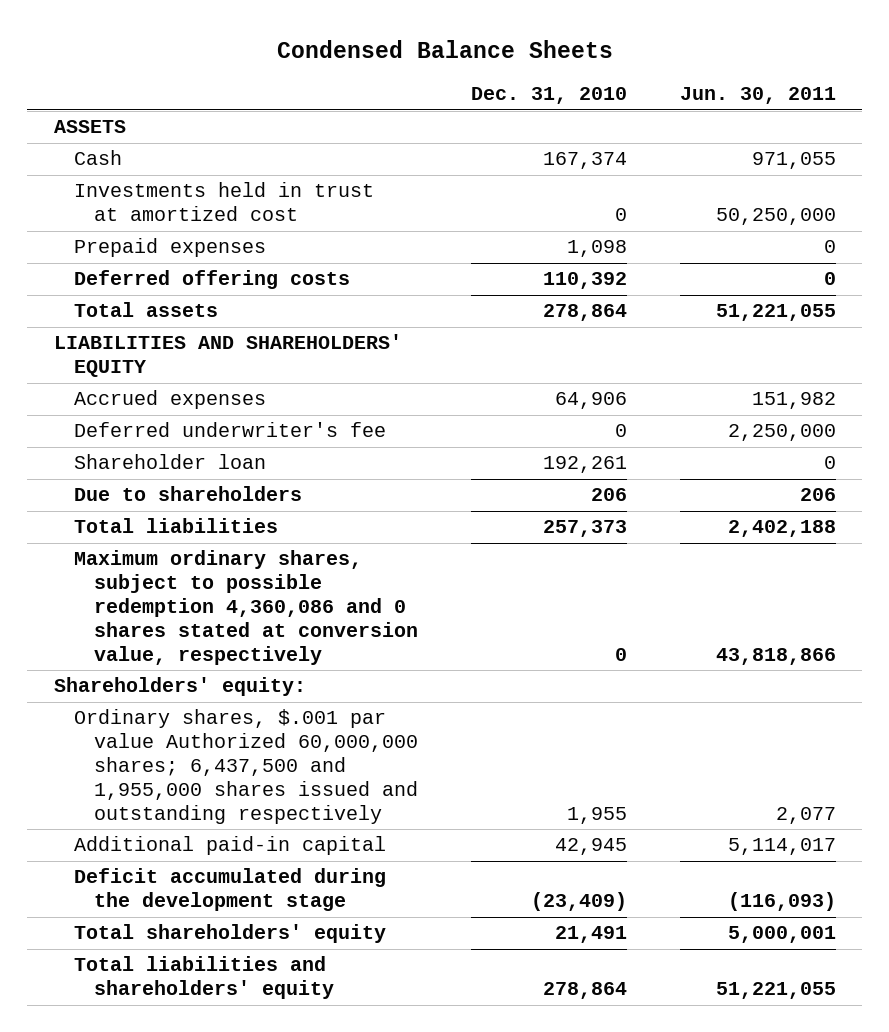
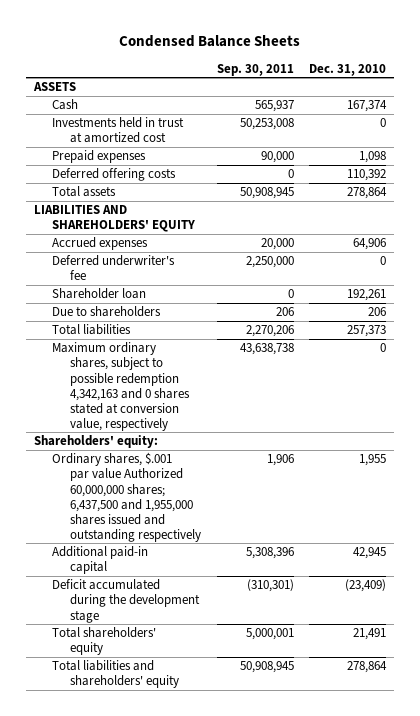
[679,87,836,105] Jun. 30, 2011 -> none
none -> [216,63,294,76] Sep. 30, 2011
[73,550,419,665] Maximum ordinary shares, subject to possible redemption 4,360,086 and 0 shares stated at conversion value, respectively -> [51,342,190,431] Maximum ordinary shares, subject to possible redemption 4,342,163 and 0 shares stated at conversion value, respectively

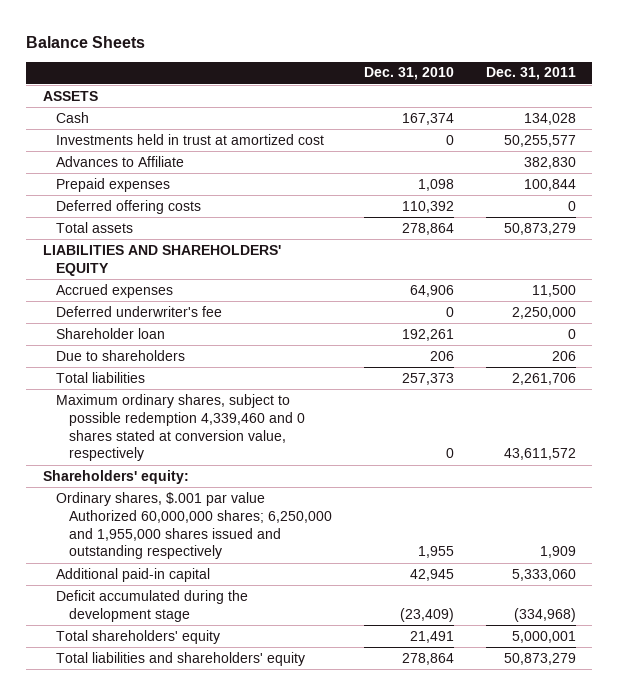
[119,35,301,48] Condensed Balance Sheets -> [26,35,146,48] Balance Sheets
[216,63,294,76] Sep. 30, 2011 -> none
none -> [486,67,577,81] Dec. 31, 2011
none -> [55,155,184,167] Advances to Affiliate
[51,342,190,431] Maximum ordinary shares, subject to possible redemption 4,342,163 and 0 shares stated at conversion value, respectively -> [55,393,305,462] Maximum ordinary shares, subject to possible redemption 4,339,460 and 0 shares stated at conversion value, respectively
[51,452,201,542] Ordinary shares, $.001 par value Authorized 60,000,000 shares; 6,437,500 and 1,955,000 shares issued and outstanding respectively -> [55,491,332,560] Ordinary shares, $.001 par value Authorized 60,000,000 shares; 6,250,000 and 1,955,000 shares issued and outstanding respectively

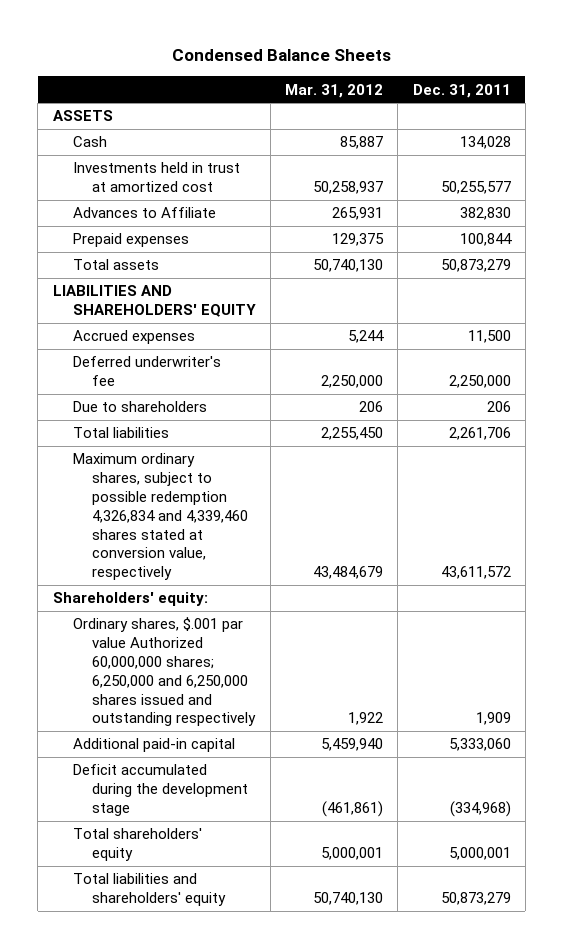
[26,35,146,48] Balance Sheets -> [171,49,391,62] Condensed Balance Sheets
[364,67,455,81] Dec. 31, 2010 -> none
none -> [285,83,384,98] Mar. 31, 2012
[55,199,201,214] Deferred offering costs -> none
[55,327,165,339] Shareholder loan -> none
[55,393,305,462] Maximum ordinary shares, subject to possible redemption 4,339,460 and 0 shares stated at conversion value, respectively -> [72,453,249,581] Maximum ordinary shares, subject to possible redemption 4,326,834 and 4,339,460 shares stated at conversion value, respectively
[55,491,332,560] Ordinary shares, $.001 par value Authorized 60,000,000 shares; 6,250,000 and 1,955,000 shares issued and outstanding respectively -> [72,617,257,727] Ordinary shares, $.001 par value Authorized 60,000,000 shares; 6,250,000 and 6,250,000 shares issued and outstanding respectively

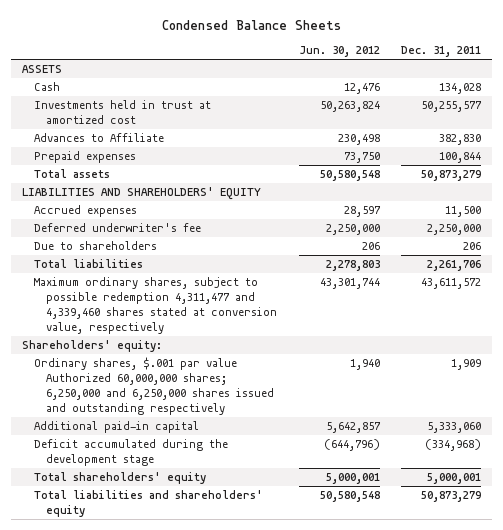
[285,83,384,98] Mar. 31, 2012 -> none
none -> [298,46,380,58] Jun. 30, 2012
[72,453,249,581] Maximum ordinary shares, subject to possible redemption 4,326,834 and 4,339,460 shares stated at conversion value, respectively -> [33,277,277,334] Maximum ordinary shares, subject to possible redemption 4,311,477 and 4,339,460 shares stated at conversion value, respectively

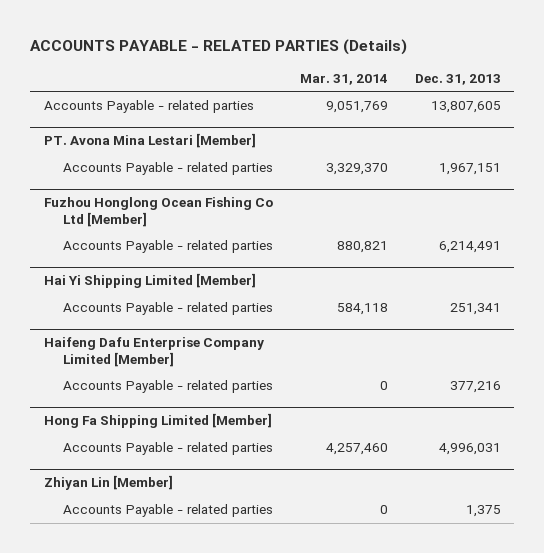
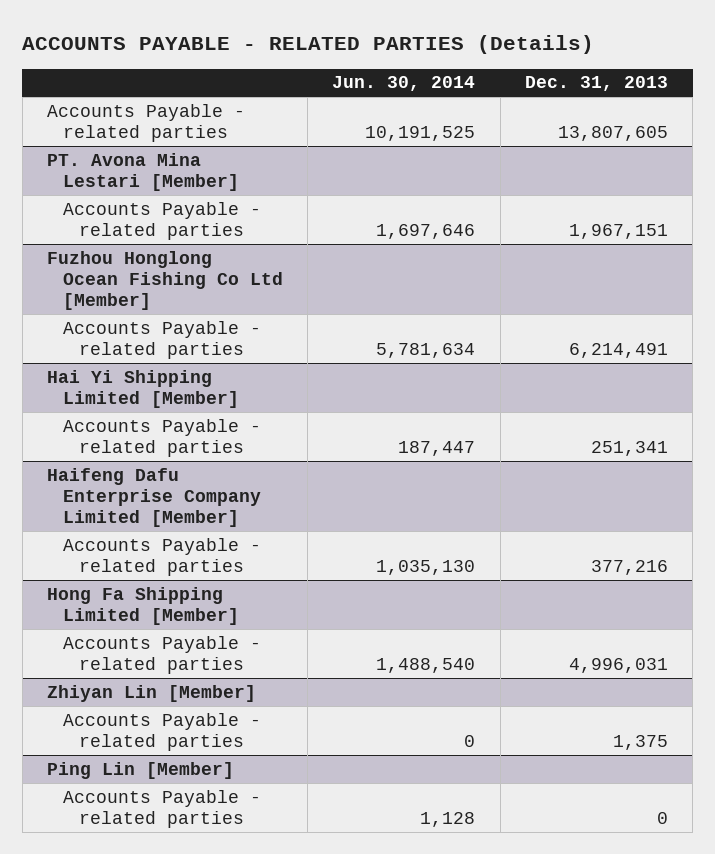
[299,73,388,85] Mar. 31, 2014 -> none
none -> [332,76,476,92] Jun. 30, 2014
none -> [46,761,234,779] Ping Lin [Member]
none -> [63,789,262,829] Accounts Payable - related parties

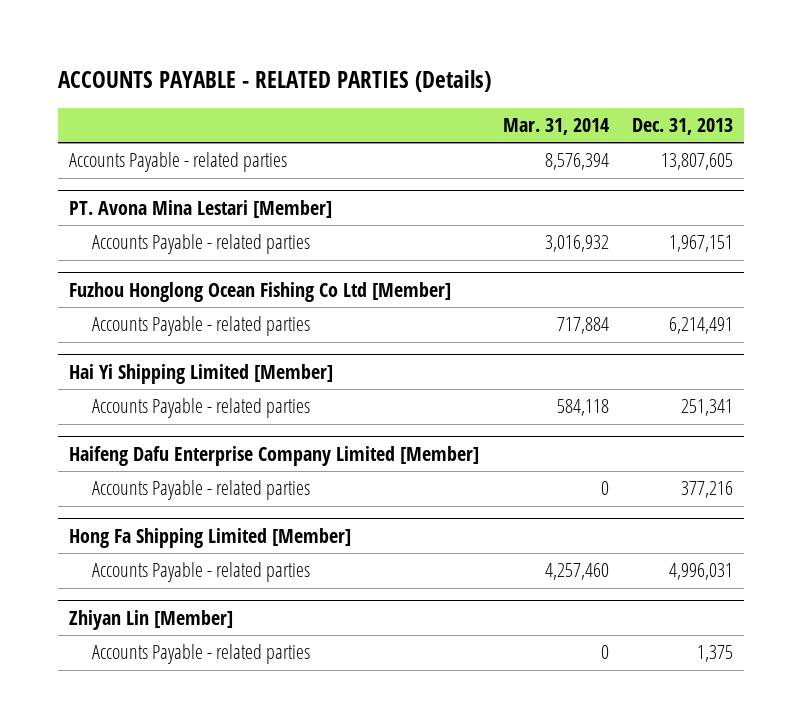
[332,76,476,92] Jun. 30, 2014 -> none
none -> [502,117,609,135] Mar. 31, 2014
[46,761,234,779] Ping Lin [Member] -> none
[63,789,262,829] Accounts Payable - related parties -> none

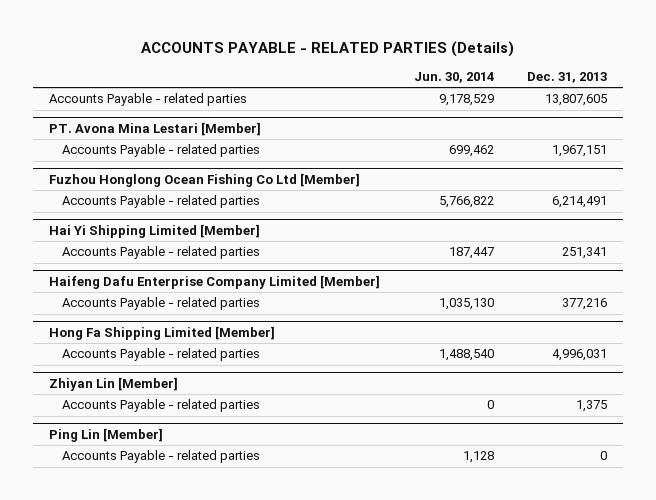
[502,117,609,135] Mar. 31, 2014 -> none
none -> [413,72,494,84] Jun. 30, 2014
none -> [49,427,164,442] Ping Lin [Member]
none -> [61,450,260,464] Accounts Payable - related parties

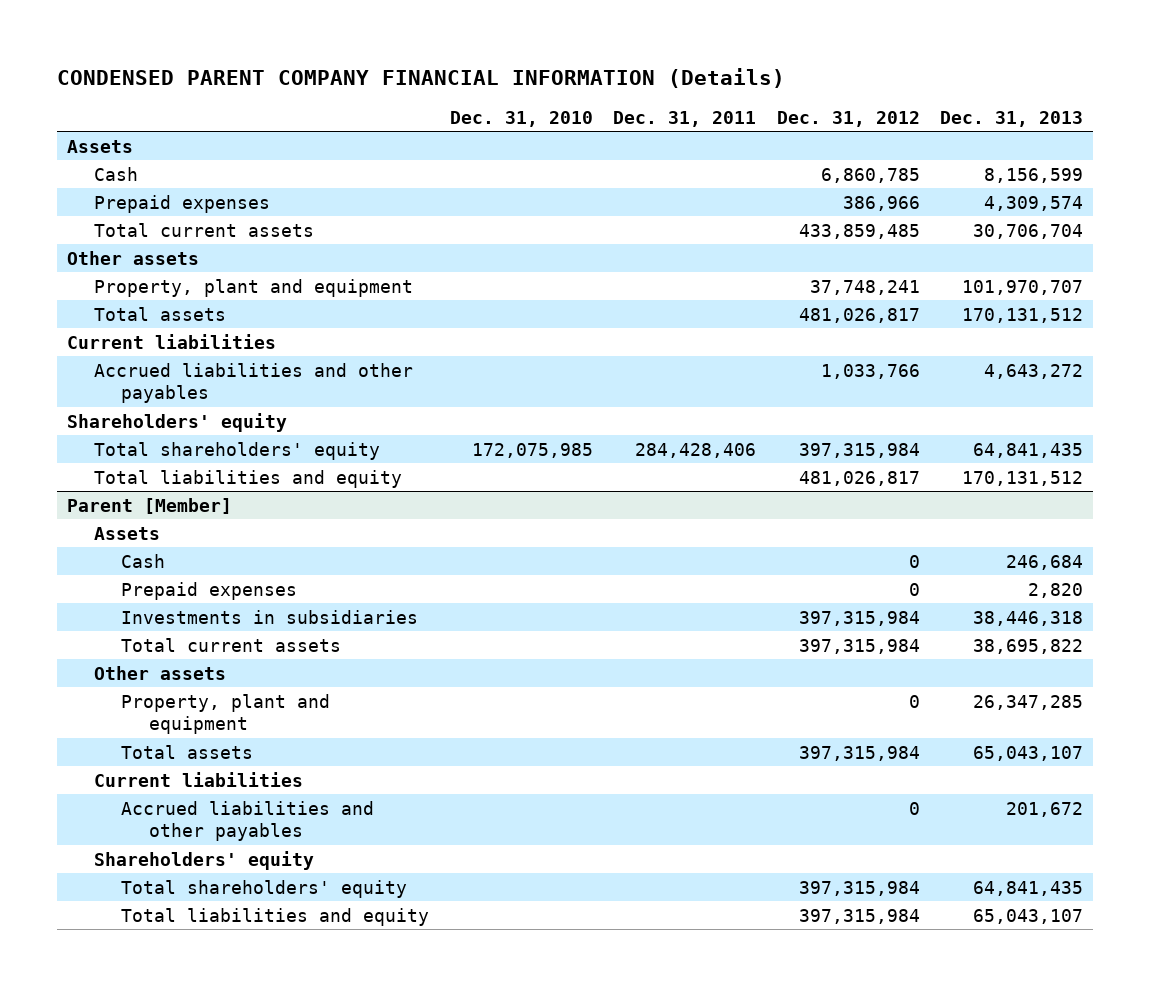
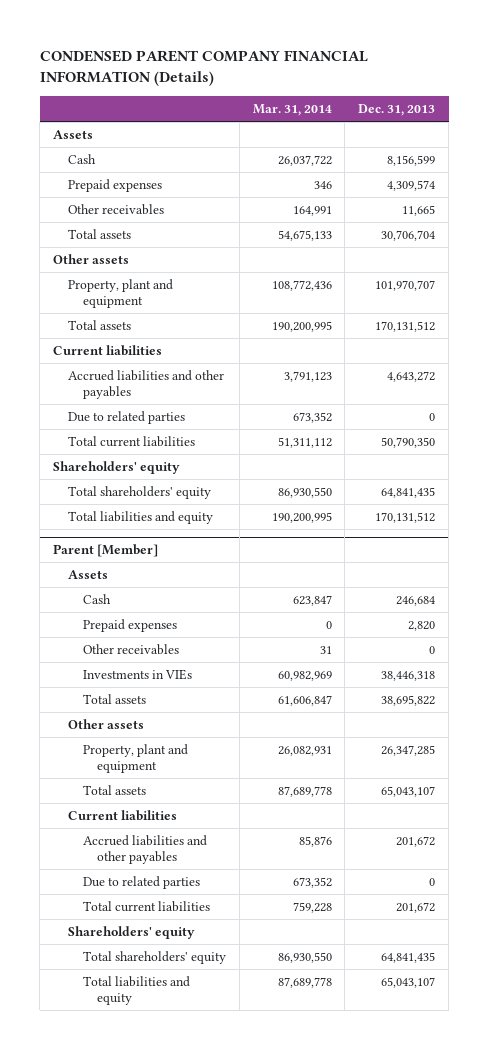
[449,111,593,128] Dec. 31, 2010 -> none
[613,111,757,128] Dec. 31, 2011 -> none
[776,111,920,128] Dec. 31, 2012 -> none
none -> [252,103,332,116] Mar. 31, 2014
none -> [67,203,164,215] Other receivables
[94,222,315,237] Total current assets -> [67,228,131,239] Total assets
none -> [67,410,185,424] Due to related parties
none -> [67,435,195,447] Total current liabilities
none -> [82,643,179,655] Other receivables
[121,609,419,624] Investments in subsidiaries -> [82,668,192,680] Investments in VIEs
[121,637,342,652] Total current assets -> [82,693,146,704] Total assets
none -> [82,875,200,889] Due to related parties
none -> [82,900,210,912] Total current liabilities

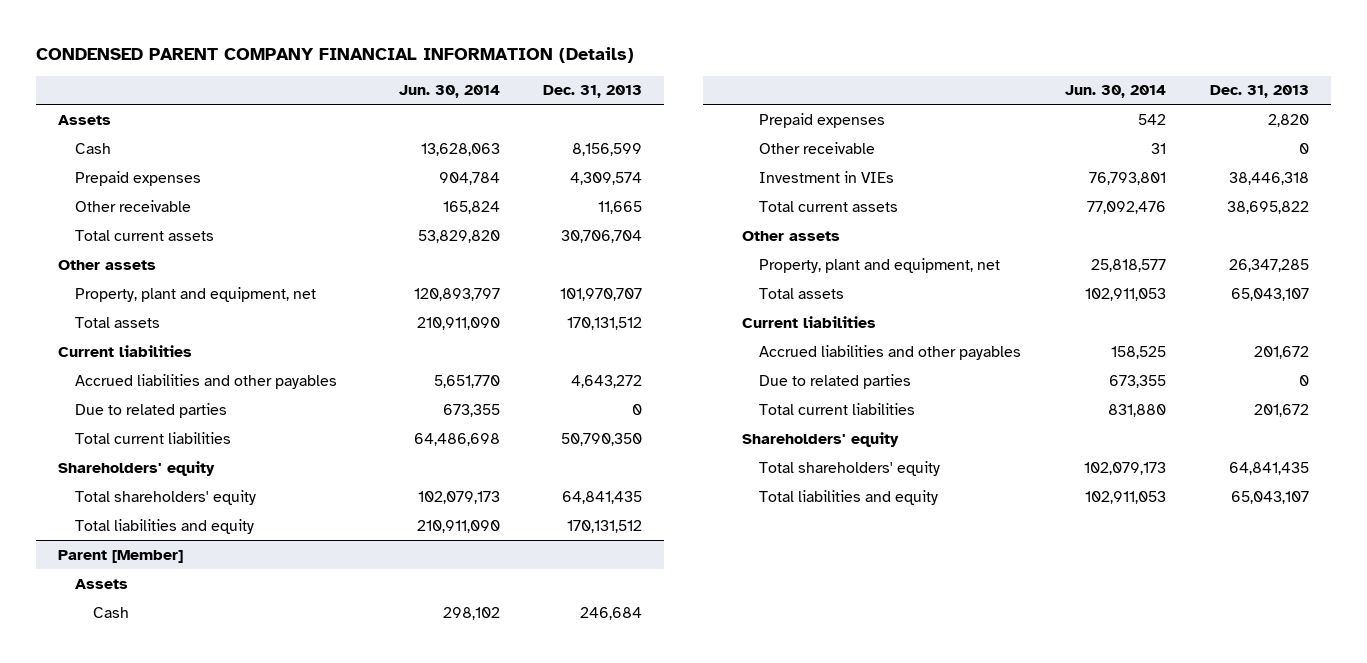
[252,103,332,116] Mar. 31, 2014 -> none
none -> [398,85,500,99] Jun. 30, 2014
[67,203,164,215] Other receivables -> [75,199,192,212] Other receivable
[67,228,131,239] Total assets -> [75,229,215,241] Total current assets
[67,278,173,309] Property, plant and equipment -> [75,286,317,302] Property, plant and equipment, net
[82,643,179,655] Other receivables -> [759,141,876,154] Other receivable
[82,668,192,680] Investments in VIEs -> [759,170,895,183] Investment in VIEs
[82,693,146,704] Total assets -> [759,200,899,212] Total current assets
[82,743,188,774] Property, plant and equipment -> [759,257,1001,273] Property, plant and equipment, net

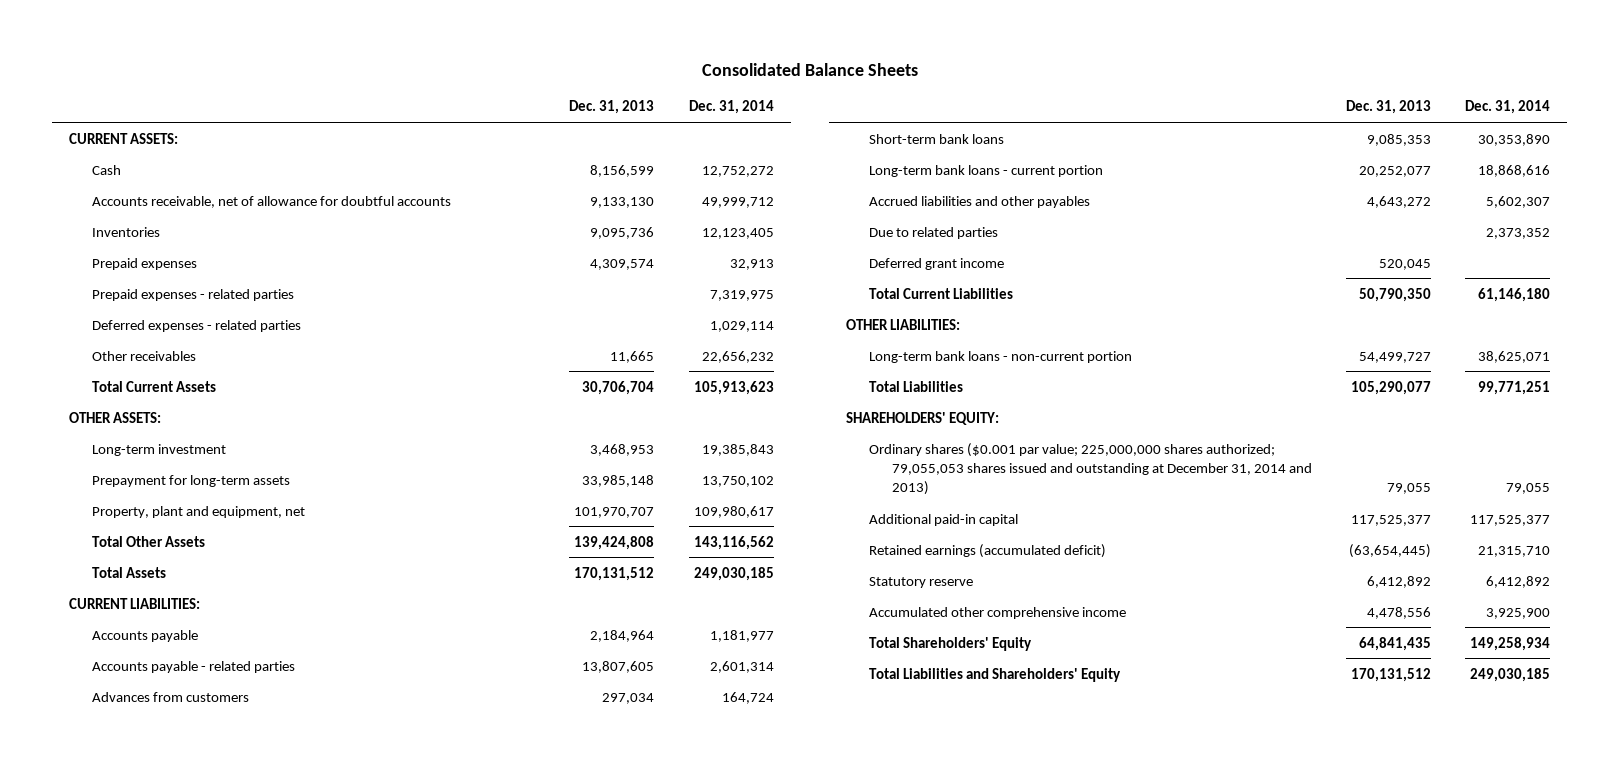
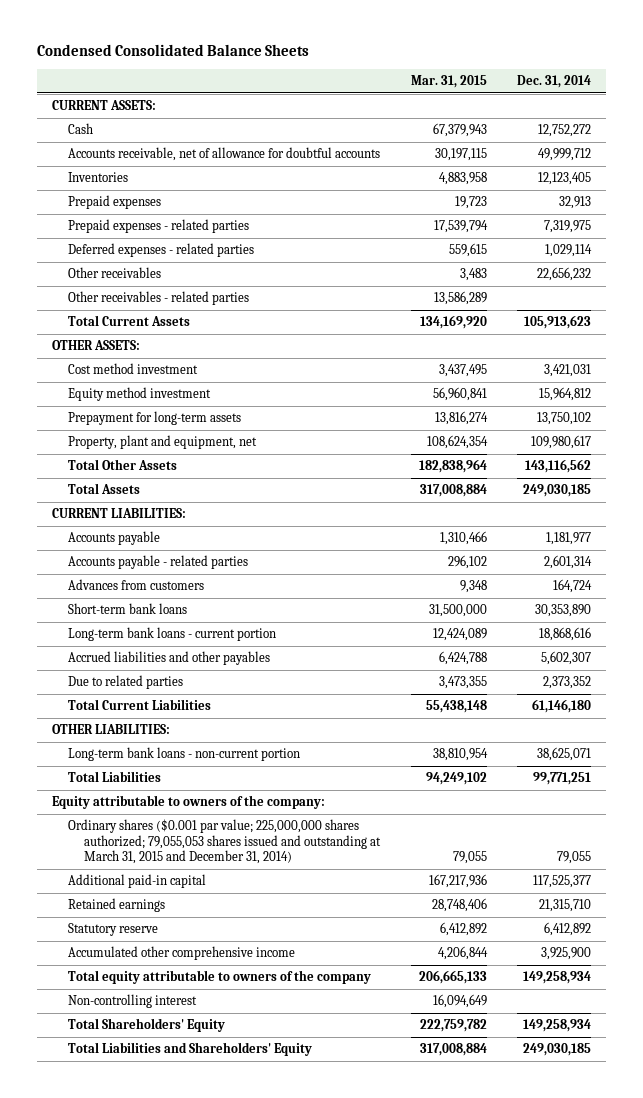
[701,62,918,76] Consolidated Balance Sheets -> [36,44,309,57] Condensed Consolidated Balance Sheets
[569,100,655,115] Dec. 31, 2013 -> none
none -> [410,75,487,89] Mar. 31, 2015
none -> [67,291,249,306] Other receivables - related parties
[92,443,227,456] Long-term investment -> none
none -> [67,363,198,375] Cost method investment
none -> [67,387,211,402] Equity method investment
[868,257,1004,270] Deferred grant income -> none
[845,411,999,425] SHAREHOLDERS' EQUITY: -> [51,795,325,810] Equity attributable to owners of the company:
[868,442,1312,496] Ordinary shares ($0.001 par value; 225,000,000 shares authorized; 79,055,053 shares issued and outstanding at December 31, 2014 and 2013) -> [67,819,381,865] Ordinary shares ($0.001 par value; 225,000,000 shares authorized; 79,055,053 shares issued and outstanding at March 31, 2015 and December 31, 2014)
[868,543,1106,558] Retained earnings (accumulated deficit) -> [67,898,165,913] Retained earnings
none -> [67,970,371,985] Total equity attributable to owners of the company
none -> [67,994,197,1009] Non-controlling interest

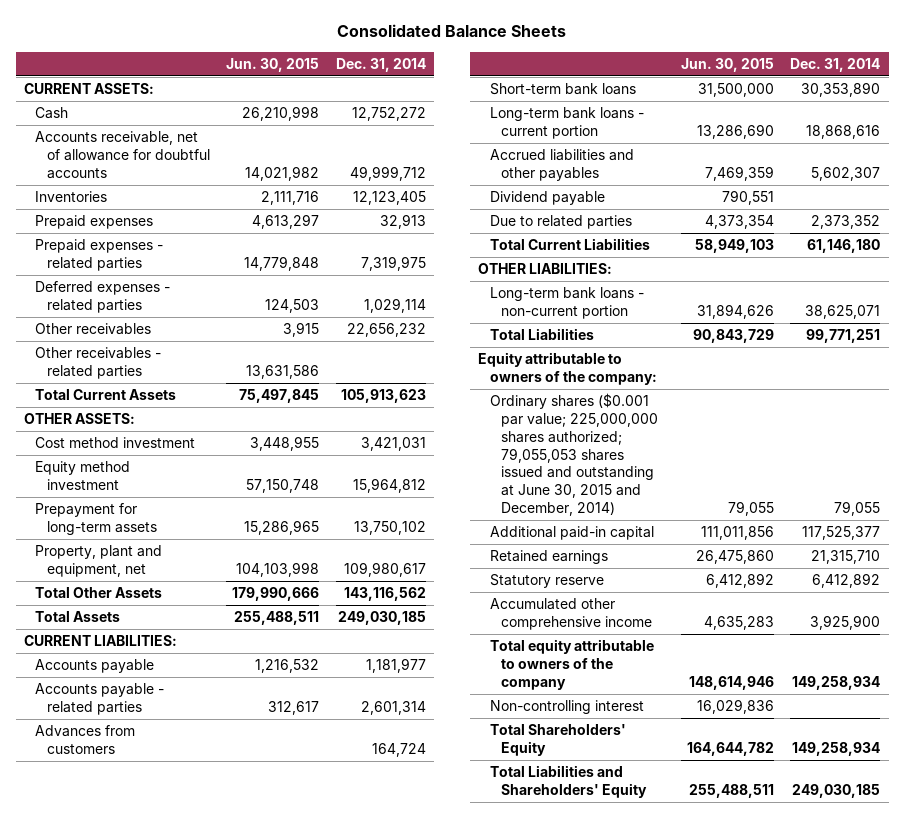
[36,44,309,57] Condensed Consolidated Balance Sheets -> [337,24,567,38] Consolidated Balance Sheets
[410,75,487,89] Mar. 31, 2015 -> none
none -> [226,57,320,72] Jun. 30, 2015
none -> [489,191,605,206] Dividend payable
[67,819,381,865] Ordinary shares ($0.001 par value; 225,000,000 shares authorized; 79,055,053 shares issued and outstanding at March 31, 2015 and December 31, 2014) -> [489,393,658,516] Ordinary shares ($0.001 par value; 225,000,000 shares authorized; 79,055,053 shares issued and outstanding at June 30, 2015 and December, 2014)

